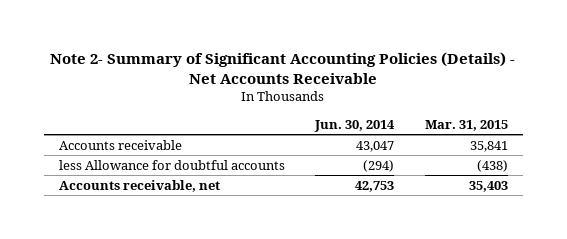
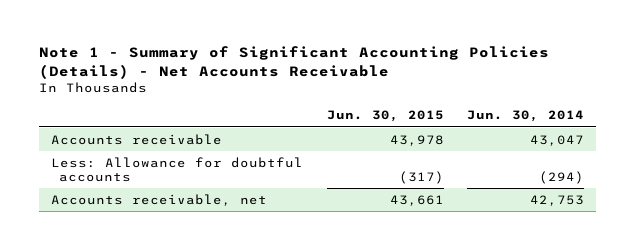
[50,51,516,84] Note 2- Summary of Significant Accounting Policies (Details) - Net Accounts Receivable -> [39,46,550,79] Note 1 - Summary of Significant Accounting Policies (Details) - Net Accounts Receivable
[424,119,508,131] Mar. 31, 2015 -> none
none -> [326,110,444,123] Jun. 30, 2015
[58,159,285,170] less Allowance for doubtful accounts -> [50,156,303,182] Less: Allowance for doubtful accounts

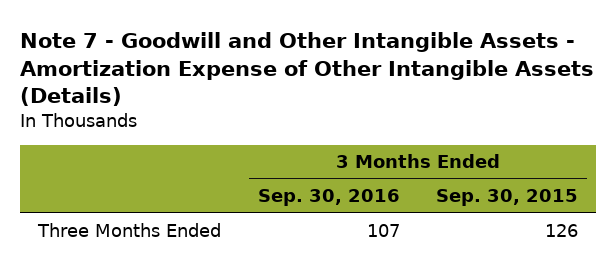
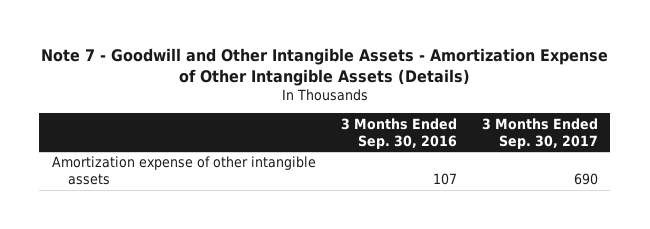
[435,189,578,207] Sep. 30, 2015 -> none
none -> [481,117,598,149] 3 Months Ended Sep. 30, 2017
[37,223,222,238] Three Months Ended -> [51,156,316,186] Amortization expense of other intangible assets

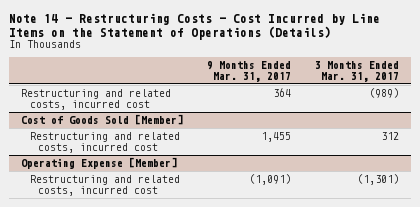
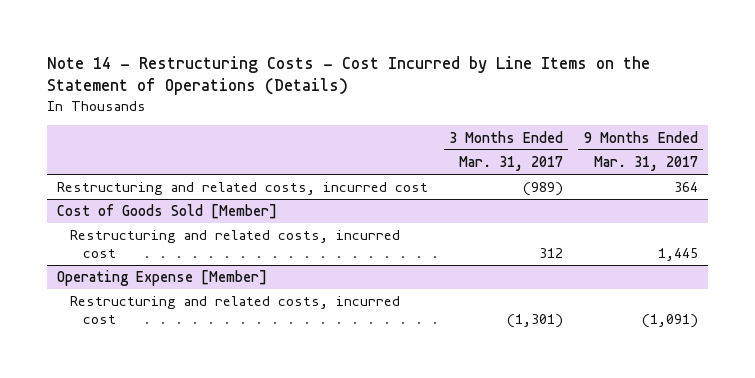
[261,131,292,142] 1,455 -> [657,247,698,261] 1,445

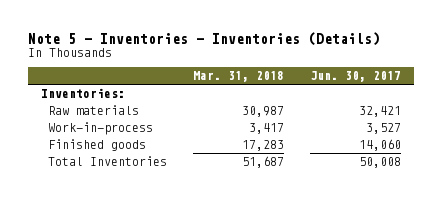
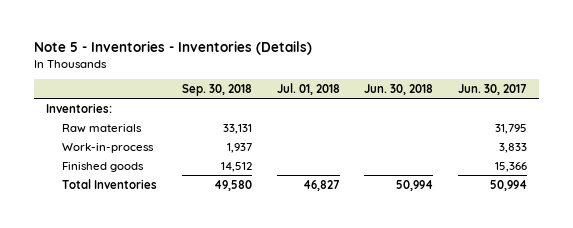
[193,70,285,82] Mar. 31, 2018 -> none
none -> [181,84,252,97] Sep. 30, 2018
none -> [276,83,340,96] Jul. 01, 2018
none -> [364,84,434,96] Jun. 30, 2018
[359,106,402,118] 32,421 -> [494,123,527,134] 31,795
[366,123,402,135] 3,527 -> [498,142,527,153] 3,833
[359,139,402,152] 14,060 -> [494,161,527,172] 15,366
[359,157,402,169] 50,008 -> [489,179,527,191] 50,994

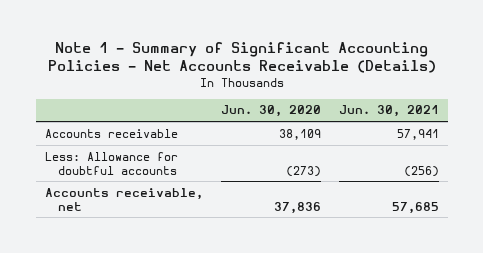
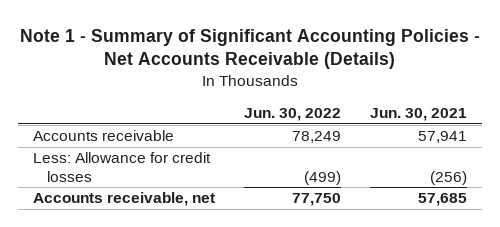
[220,105,321,118] Jun. 30, 2020 -> none
none -> [243,107,341,121] Jun. 30, 2022
[44,151,178,175] Less: Allowance for doubtful accounts -> [32,152,211,182] Less: Allowance for credit losses

